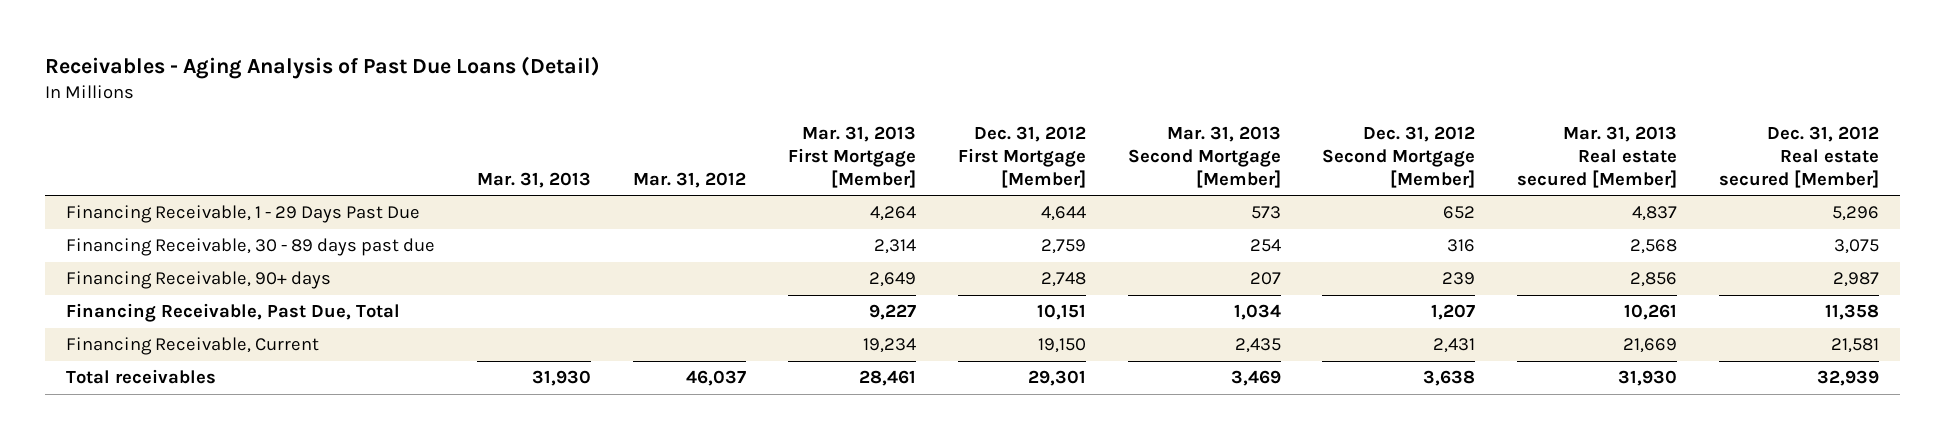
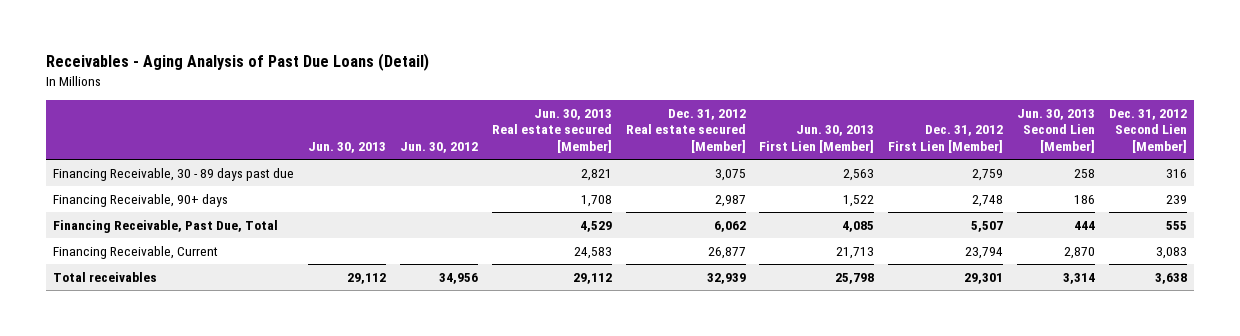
[476,171,591,188] Mar. 31, 2013 -> none
[632,171,746,188] Mar. 31, 2012 -> none
[787,126,916,188] Mar. 31, 2013 First Mortgage [Member] -> none
[957,126,1086,188] Dec. 31, 2012 First Mortgage [Member] -> none
[1127,126,1281,188] Mar. 31, 2013 Second Mortgage [Member] -> none
[1322,126,1476,188] Dec. 31, 2012 Second Mortgage [Member] -> none
[1517,126,1678,188] Mar. 31, 2013 Real estate secured [Member] -> none
none -> [307,141,386,153] Jun. 30, 2013
none -> [399,141,478,153] Jun. 30, 2012
none -> [491,108,612,153] Jun. 30, 2013 Real estate secured [Member]
none -> [759,125,875,153] Jun. 30, 2013 First Lien [Member]
none -> [888,125,1004,153] Dec. 31, 2012 First Lien [Member]
none -> [1017,108,1096,153] Jun. 30, 2013 Second Lien [Member]
none -> [1109,108,1188,153] Dec. 31, 2012 Second Lien [Member]
[65,205,420,224] Financing Receivable, 1 - 29 Days Past Due -> none
[1825,304,1880,321] 11,358 -> [713,221,746,233] 6,062
[1831,338,1880,354] 21,581 -> [707,247,746,260] 26,877

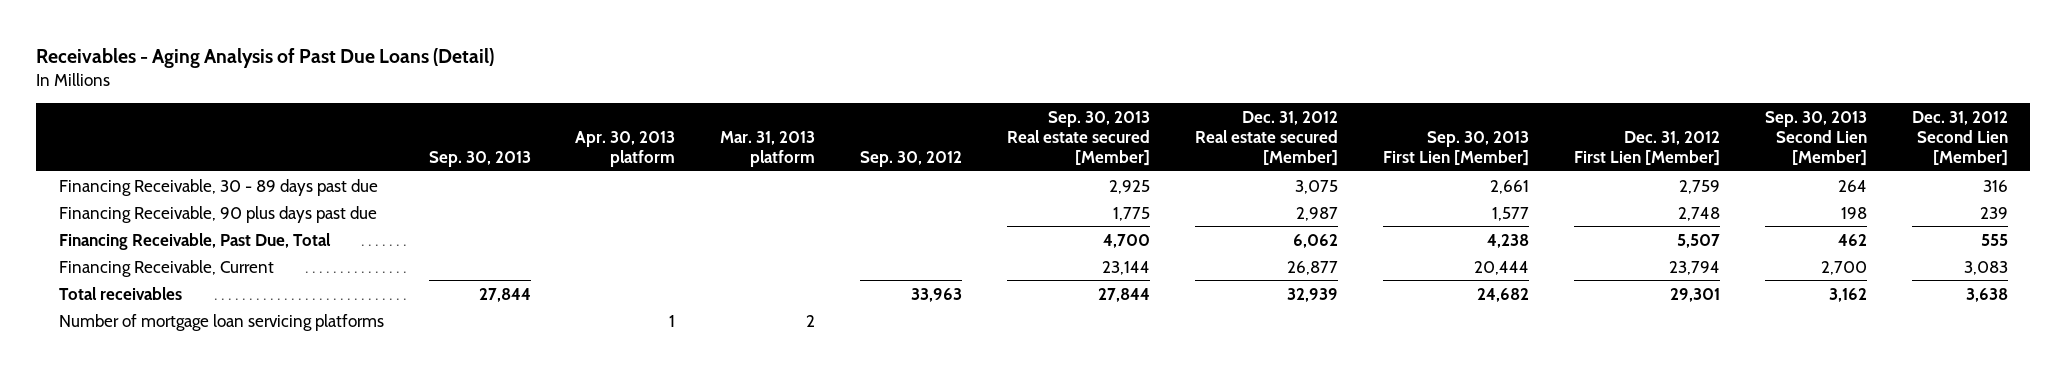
[307,141,386,153] Jun. 30, 2013 -> none
[399,141,478,153] Jun. 30, 2012 -> none
[491,108,612,153] Jun. 30, 2013 Real estate secured [Member] -> none
[759,125,875,153] Jun. 30, 2013 First Lien [Member] -> none
[1017,108,1096,153] Jun. 30, 2013 Second Lien [Member] -> none
none -> [428,151,531,168] Sep. 30, 2013
none -> [575,130,676,168] Apr. 30, 2013 platform
none -> [720,130,816,168] Mar. 31, 2013 platform
none -> [860,151,963,168] Sep. 30, 2012
none -> [1007,110,1151,167] Sep. 30, 2013 Real estate secured [Member]
none -> [1382,130,1529,167] Sep. 30, 2013 First Lien [Member]
none -> [1764,110,1867,167] Sep. 30, 2013 Second Lien [Member]
[53,194,229,208] Financing Receivable, 90+ days -> [58,205,377,223] Financing Receivable, 90 plus days past due
none -> [58,313,384,331] Number of mortgage loan servicing platforms

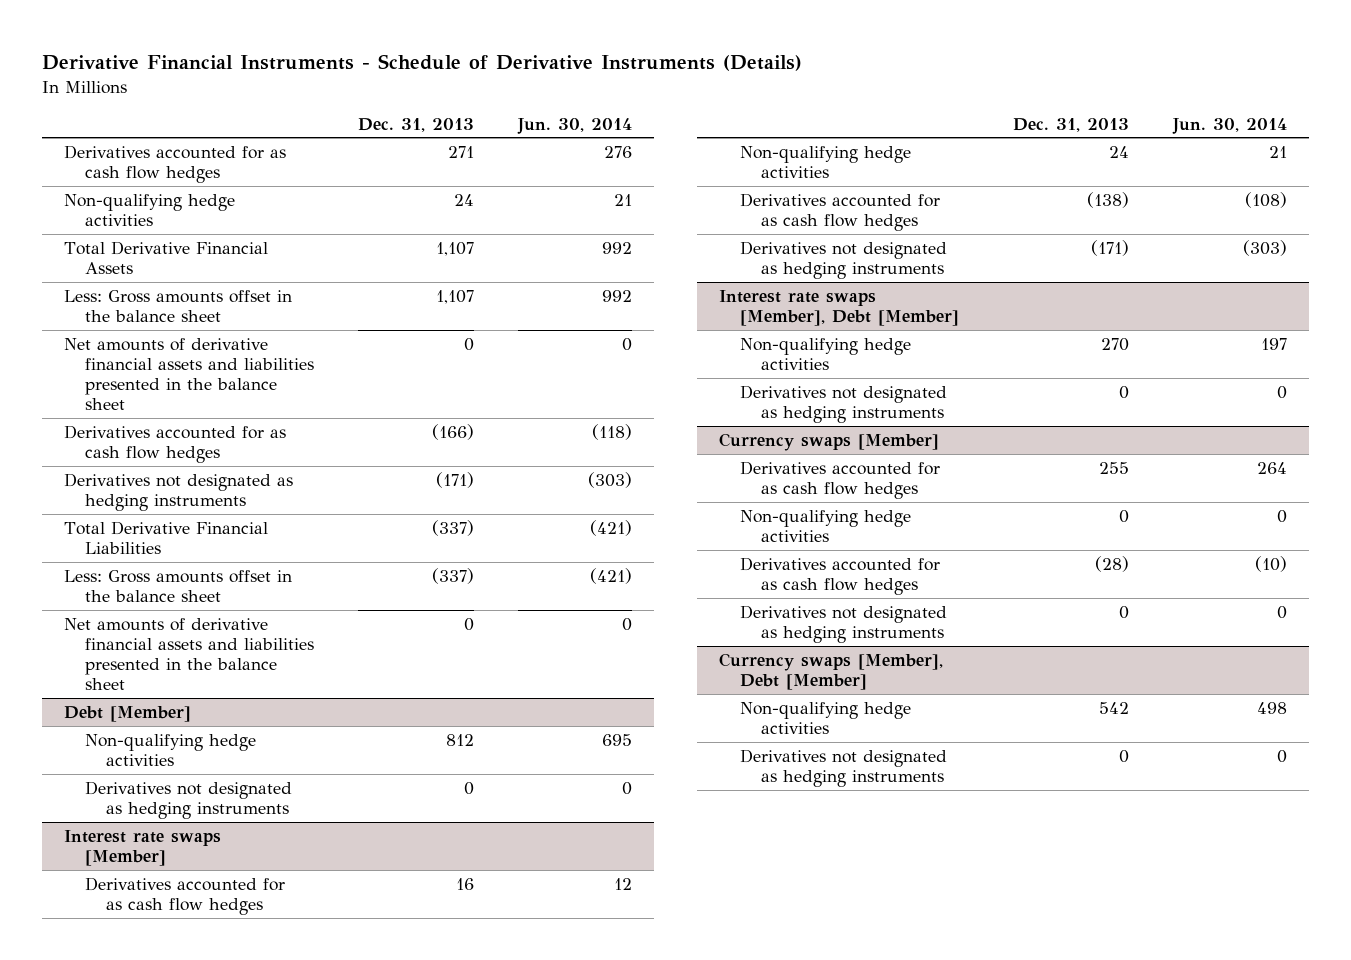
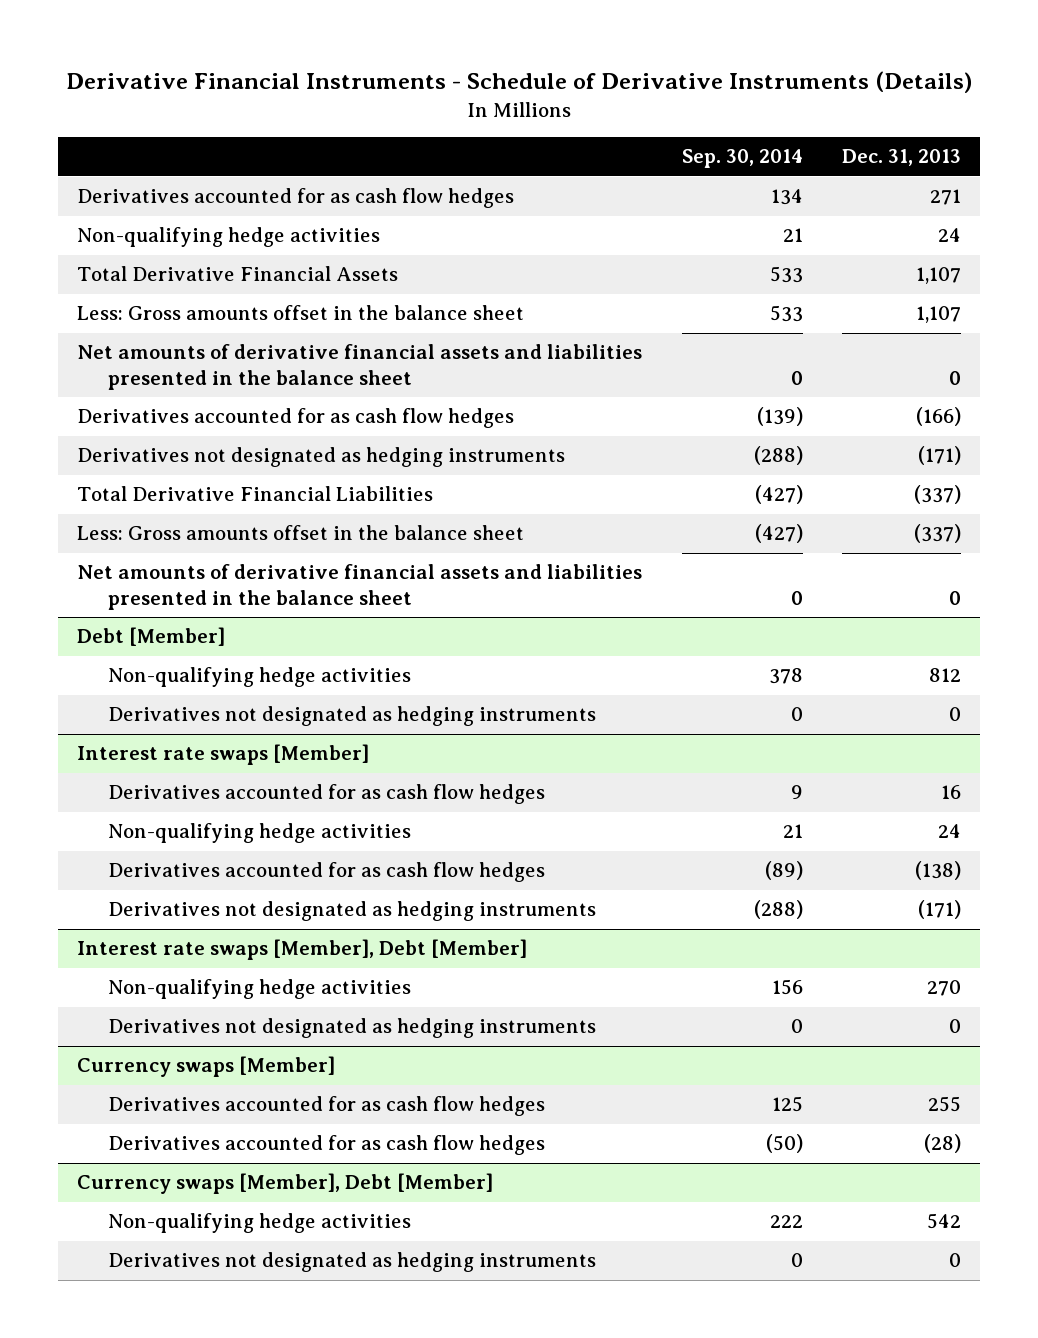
[516,117,632,134] Jun. 30, 2014 -> none
none -> [681,149,803,169] Sep. 30, 2014
[739,509,911,542] Non-qualifying hedge activities -> none
[739,604,947,643] Derivatives not designated as hedging instruments -> none

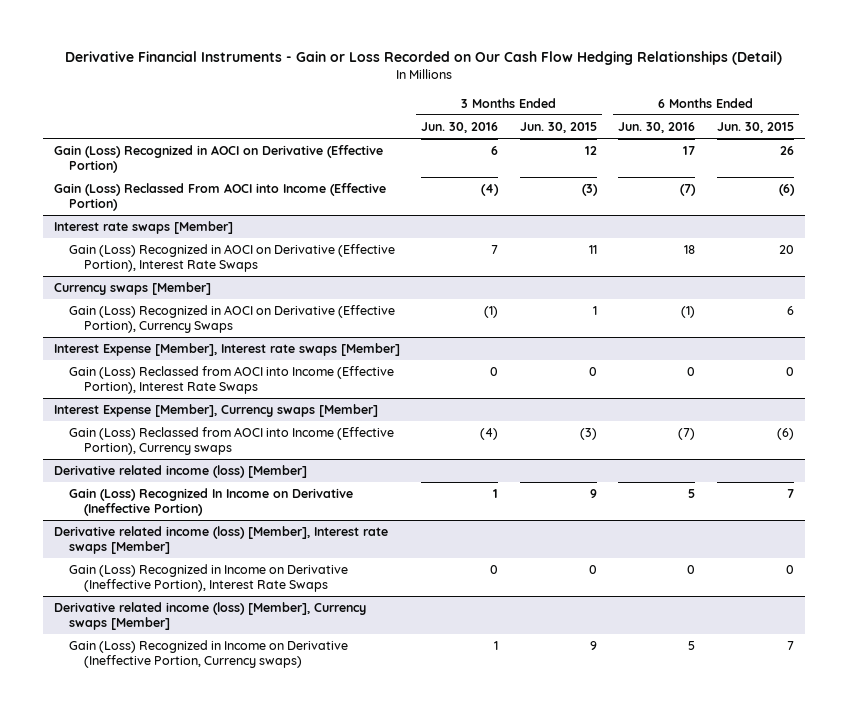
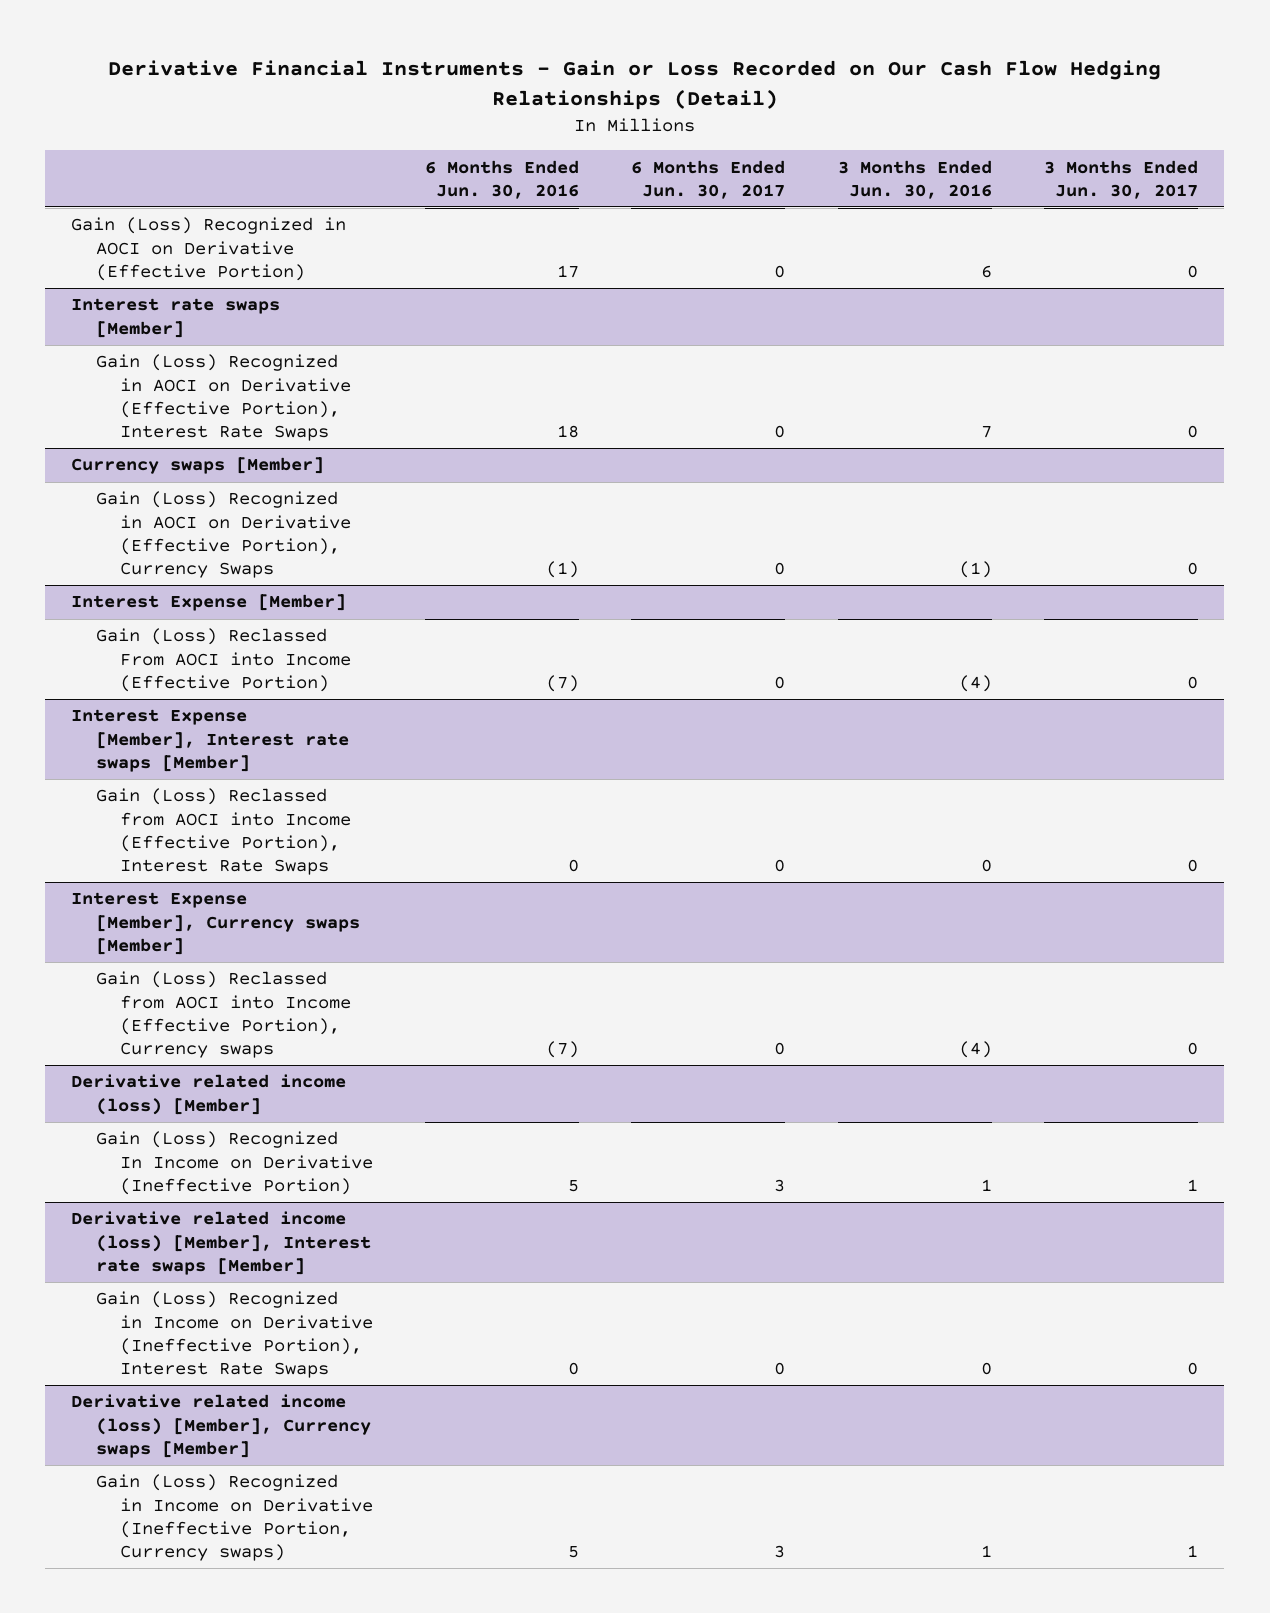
[519,122,597,134] Jun. 30, 2015 -> none
[716,122,794,134] Jun. 30, 2015 -> none
none -> [631,159,786,199] 6 Months Ended Jun. 30, 2017
none -> [1044,159,1199,199] 3 Months Ended Jun. 30, 2017
[53,183,386,211] Gain (Loss) Reclassed From AOCI into Income (Effective Portion) -> none
none -> [71,594,347,612] Interest Expense [Member]
none -> [95,628,351,692] Gain (Loss) Reclassed From AOCI into Income (Effective Portion)

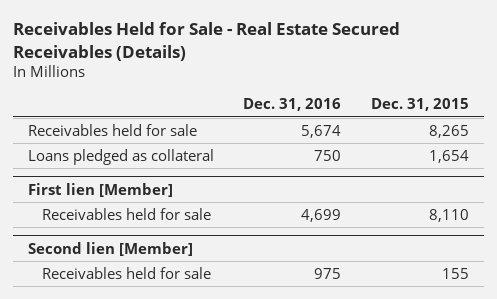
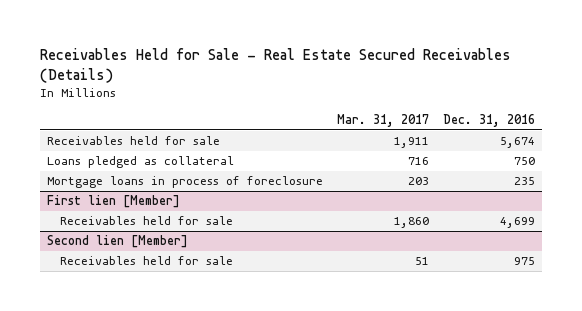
[370,98,469,112] Dec. 31, 2015 -> none
none -> [337,113,430,127] Mar. 31, 2017
none -> [47,176,324,189] Mortgage loans in process of foreclosure

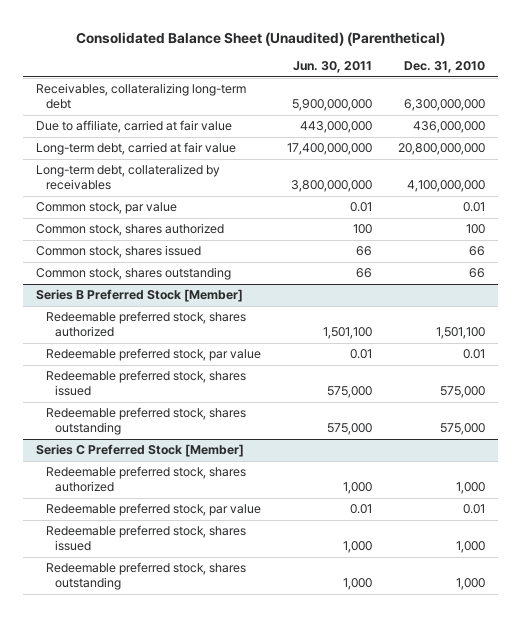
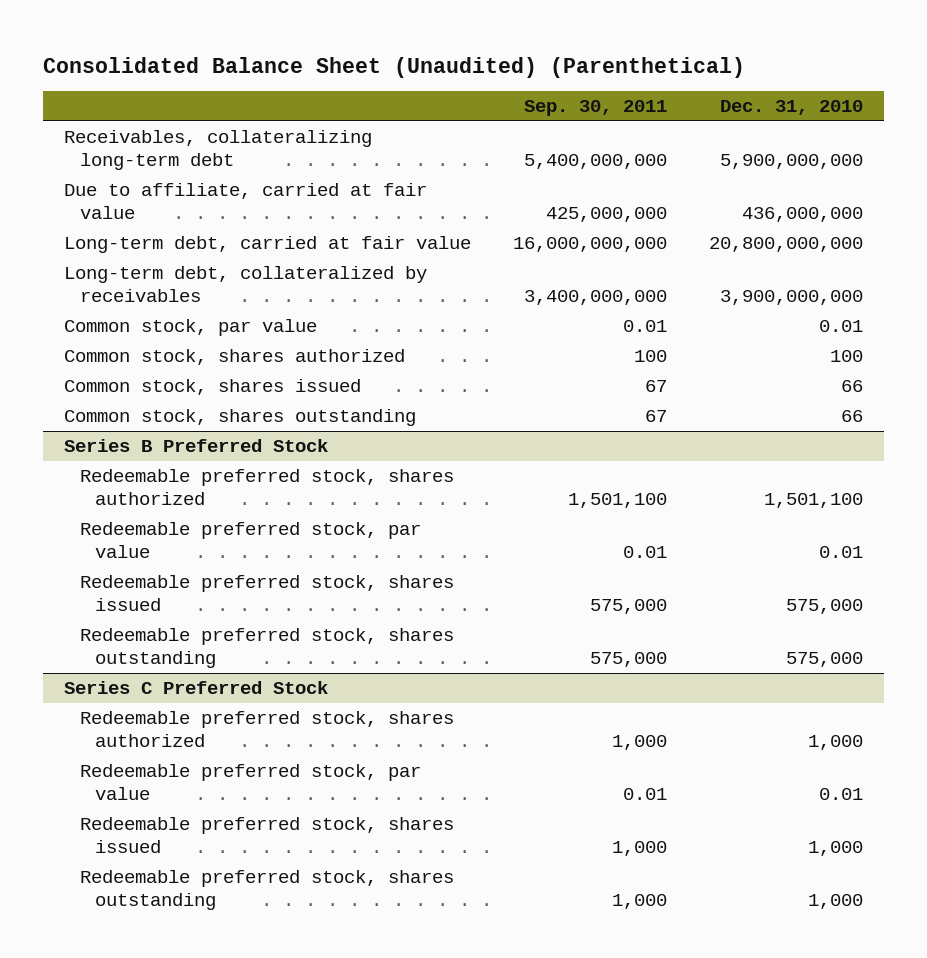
[292,61,372,74] Jun. 30, 2011 -> none
none -> [523,100,667,117] Sep. 30, 2011
[404,99,486,112] 6,300,000,000 -> [719,154,863,170] 5,900,000,000
[407,180,486,193] 4,100,000,000 -> [719,290,863,306] 3,900,000,000
[36,289,244,303] Series B Preferred Stock [Member] -> [64,438,329,452] Series B Preferred Stock
[36,444,245,458] Series C Preferred Stock [Member] -> [64,680,329,694] Series C Preferred Stock

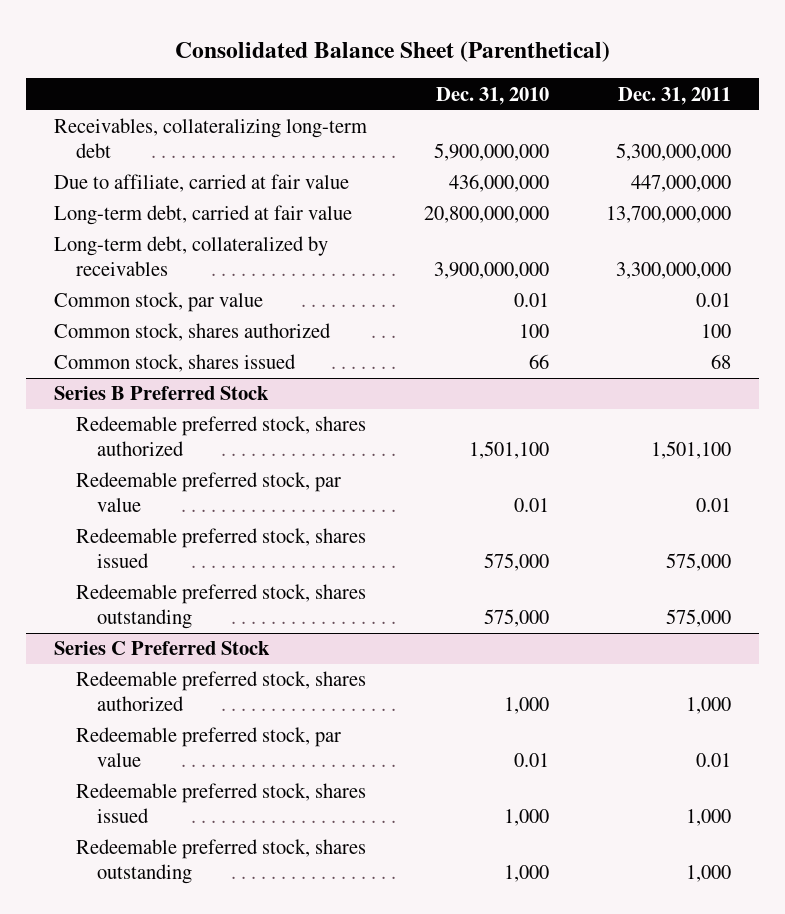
[43,56,746,78] Consolidated Balance Sheet (Unaudited) (Parenthetical) -> [174,40,610,62] Consolidated Balance Sheet (Parenthetical)
[523,100,667,117] Sep. 30, 2011 -> none
none -> [617,86,731,105] Dec. 31, 2011
[64,408,417,426] Common stock, shares outstanding -> none

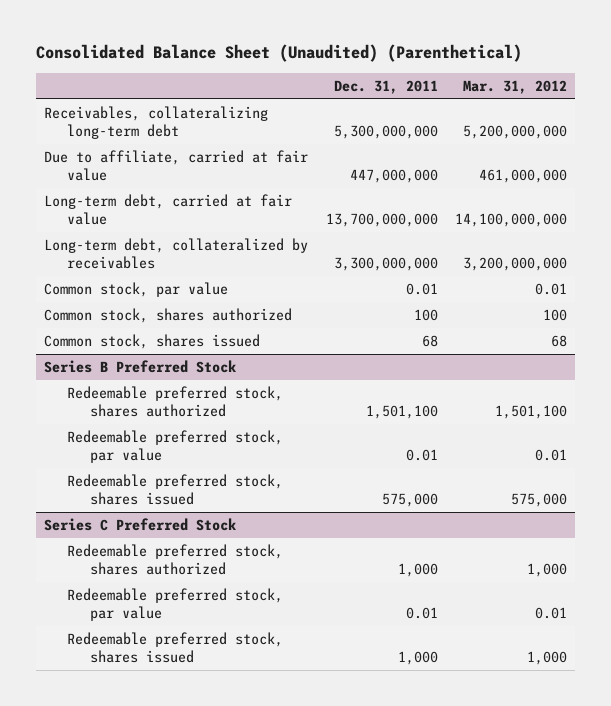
[174,40,610,62] Consolidated Balance Sheet (Parenthetical) -> [35,44,522,63] Consolidated Balance Sheet (Unaudited) (Parenthetical)
[436,86,550,105] Dec. 31, 2010 -> none
none -> [462,79,567,94] Mar. 31, 2012
[75,584,366,630] Redeemable preferred stock, shares outstanding -> none
[75,839,366,885] Redeemable preferred stock, shares outstanding -> none

